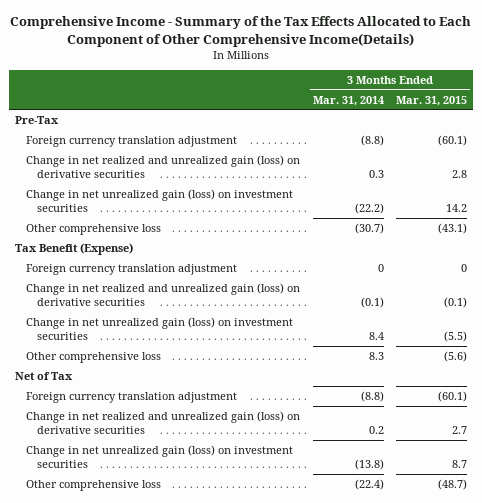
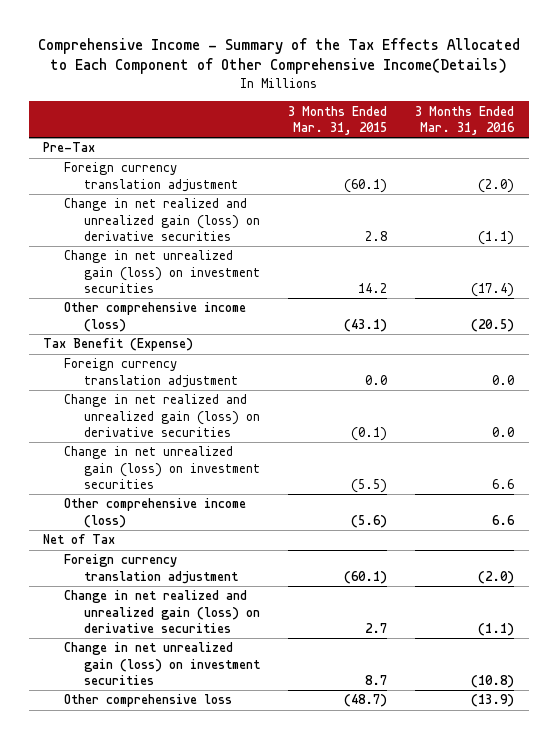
[312,95,384,106] Mar. 31, 2014 -> none
none -> [415,105,516,136] 3 Months Ended Mar. 31, 2016
[26,223,162,235] Other comprehensive loss -> [63,302,246,332] Other comprehensive income (loss)
[461,263,468,272] 0 -> [365,374,388,385] 0.0
[26,351,162,363] Other comprehensive loss -> [63,498,246,528] Other comprehensive income (loss)

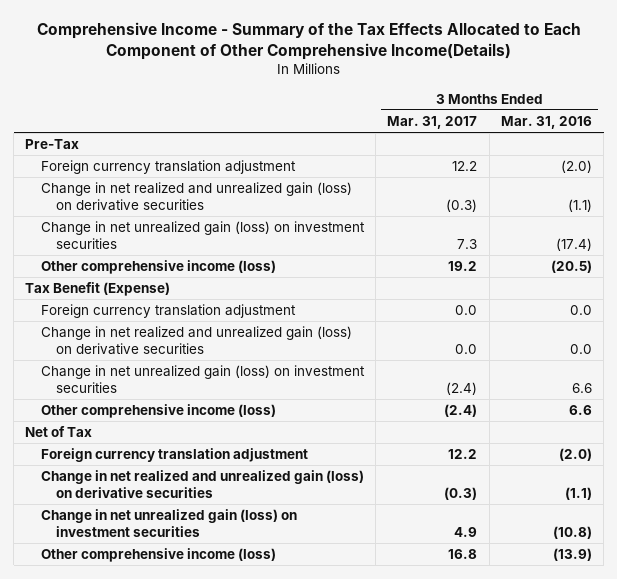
[288,105,388,136] 3 Months Ended Mar. 31, 2015 -> none
none -> [387,116,478,130] Mar. 31, 2017
[63,694,232,708] Other comprehensive loss -> [40,548,276,563] Other comprehensive income (loss)

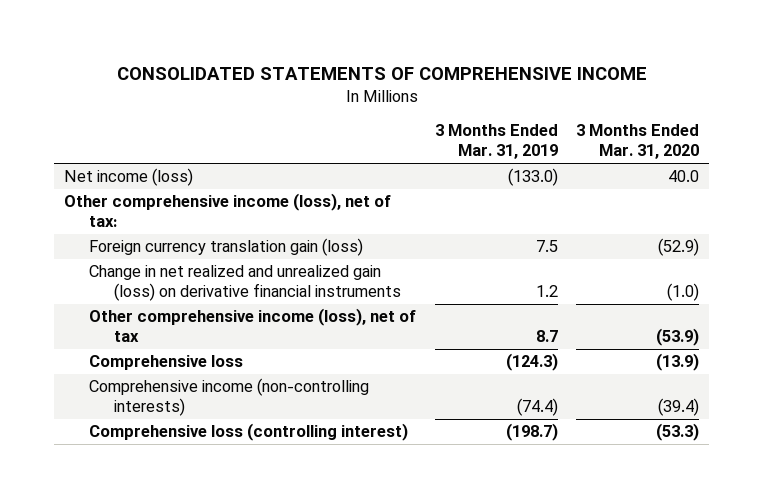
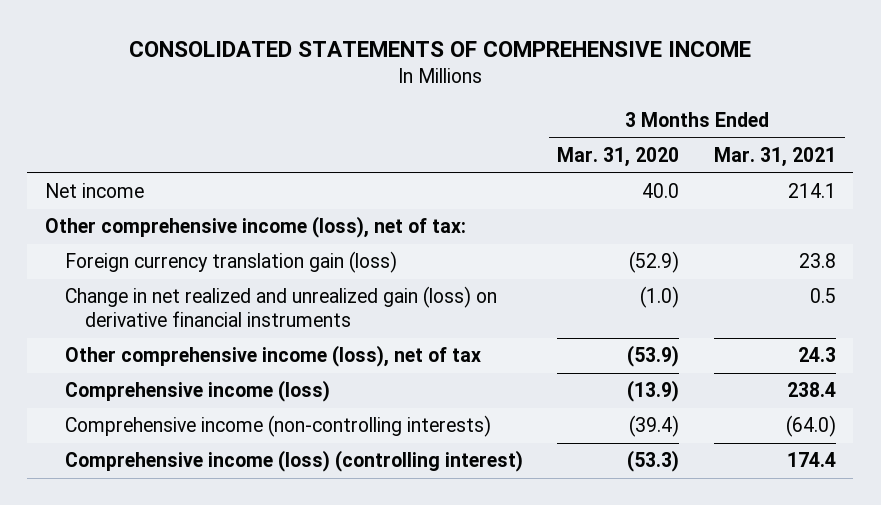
[434,124,558,160] 3 Months Ended Mar. 31, 2019 -> none
none -> [714,147,837,168] Mar. 31, 2021
[63,168,193,187] Net income (loss) -> [44,183,144,199] Net income
[88,355,243,371] Comprehensive loss -> [64,380,330,403] Comprehensive income (loss)
[88,423,408,442] Comprehensive loss (controlling interest) -> [64,450,523,473] Comprehensive income (loss) (controlling interest)

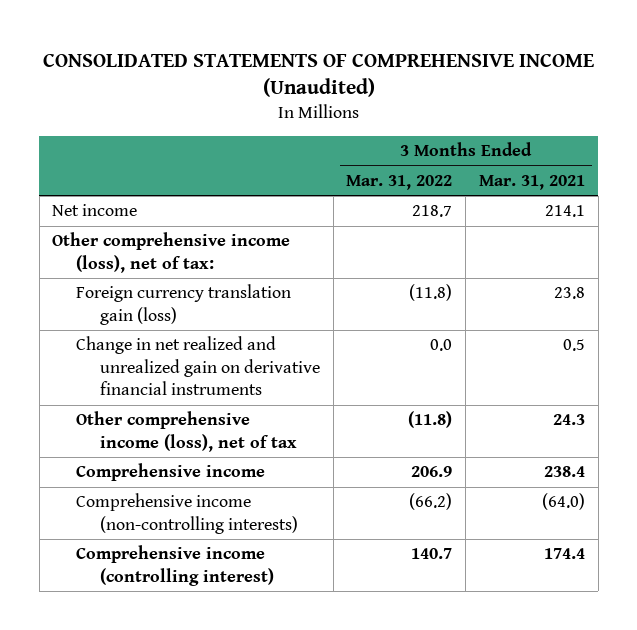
[129,41,752,58] CONSOLIDATED STATEMENTS OF COMPREHENSIVE INCOME -> [42,53,594,98] CONSOLIDATED STATEMENTS OF COMPREHENSIVE INCOME (Unaudited)
[557,147,680,168] Mar. 31, 2020 -> none
none -> [346,174,453,190] Mar. 31, 2022
[64,286,497,328] Change in net realized and unrealized gain (loss) on derivative financial instruments -> [76,336,320,396] Change in net realized and unrealized gain on derivative financial instruments
[64,380,330,403] Comprehensive income (loss) -> [76,463,266,482] Comprehensive income
[64,450,523,473] Comprehensive income (loss) (controlling interest) -> [76,545,274,586] Comprehensive income (controlling interest)

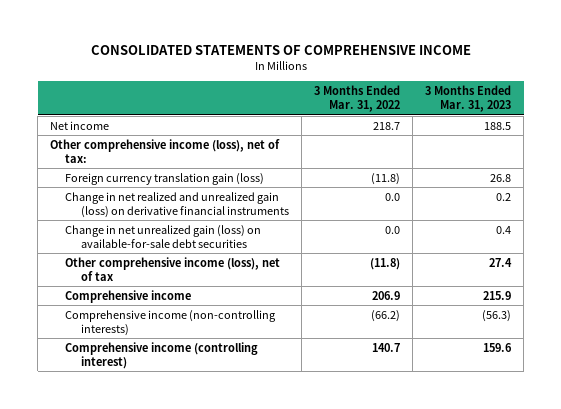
[42,53,594,98] CONSOLIDATED STATEMENTS OF COMPREHENSIVE INCOME (Unaudited) -> [90,44,471,55] CONSOLIDATED STATEMENTS OF COMPREHENSIVE INCOME
[478,174,585,190] Mar. 31, 2021 -> none
none -> [424,84,511,113] 3 Months Ended Mar. 31, 2023
[76,336,320,396] Change in net realized and unrealized gain on derivative financial instruments -> [65,191,289,218] Change in net realized and unrealized gain (loss) on derivative financial instruments
none -> [65,224,262,248] Change in net unrealized gain (loss) on available-for-sale debt securities

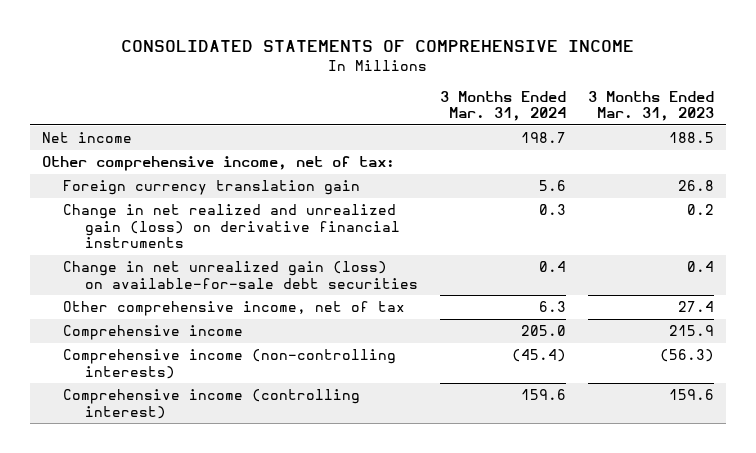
[313,84,400,113] 3 Months Ended Mar. 31, 2022 -> none
none -> [439,90,566,121] 3 Months Ended Mar. 31, 2024
[50,138,281,163] Other comprehensive income (loss), net of tax: -> [41,156,395,172] Other comprehensive income, net of tax:
[65,172,265,185] Foreign currency translation gain (loss) -> [63,180,361,196] Foreign currency translation gain
[65,256,281,281] Other comprehensive income (loss), net of tax -> [63,301,406,317] Other comprehensive income, net of tax

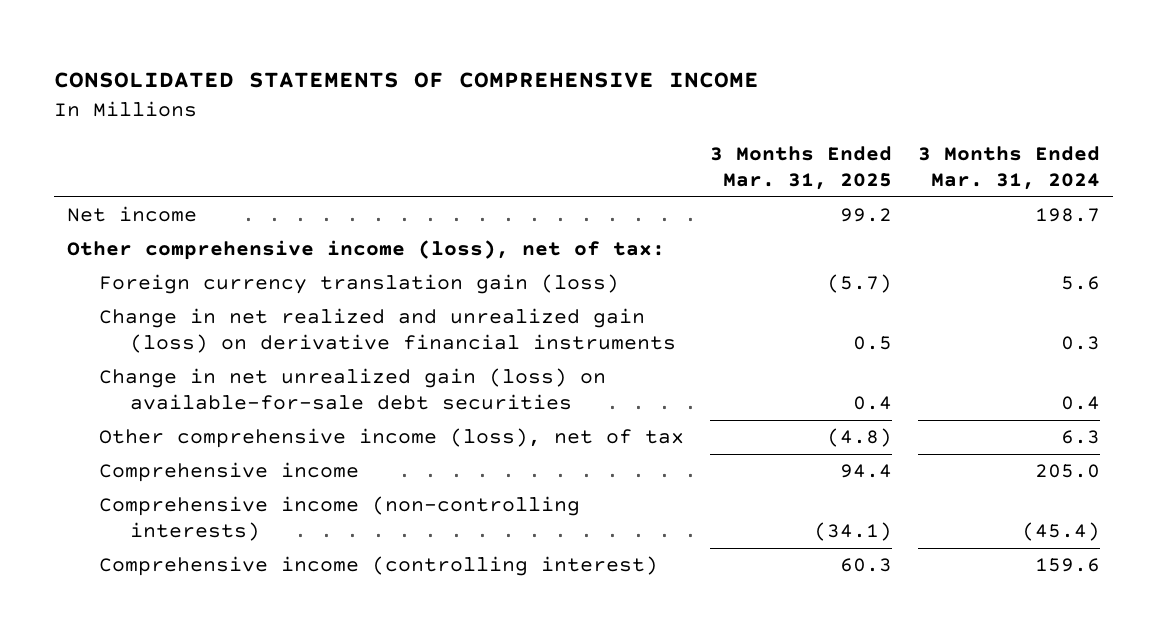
[588,90,715,121] 3 Months Ended Mar. 31, 2023 -> none
none -> [709,146,892,191] 3 Months Ended Mar. 31, 2025
[41,156,395,172] Other comprehensive income, net of tax: -> [67,240,666,261] Other comprehensive income (loss), net of tax:
[63,180,361,196] Foreign currency translation gain -> [98,274,619,295] Foreign currency translation gain (loss)
[63,301,406,317] Other comprehensive income, net of tax -> [98,428,684,449] Other comprehensive income (loss), net of tax

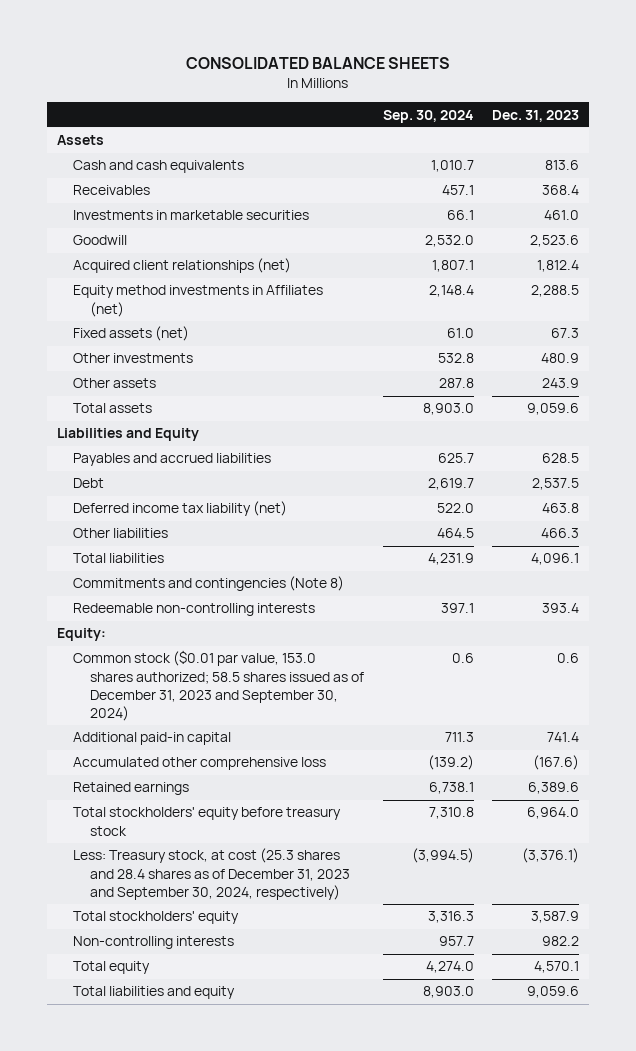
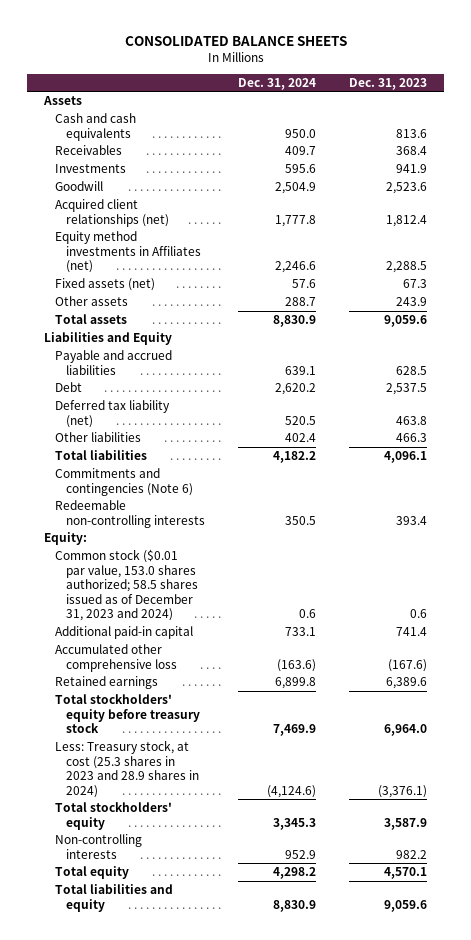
[382,109,474,123] Sep. 30, 2024 -> none
none -> [237,77,316,90] Dec. 31, 2024
[73,210,310,221] Investments in marketable securities -> none
none -> [54,164,126,174] Investments
[73,353,194,364] Other investments -> none
[73,453,272,467] Payables and accrued liabilities -> [54,350,172,375] Payable and accrued liabilities
[73,501,288,517] Deferred income tax liability (net) -> [54,400,170,428] Deferred tax liability (net)
[73,576,345,592] Commitments and contingencies (Note 8) -> [54,468,193,496] Commitments and contingencies (Note 6)
[73,650,364,722] Common stock ($0.01 par value, 153.0 shares authorized; 58.5 shares issued as of December 31, 2023 and September 30, 2024) -> [54,549,198,622] Common stock ($0.01 par value, 153.0 shares authorized; 58.5 shares issued as of December 31, 2023 and 2024)
[73,848,350,900] Less: Treasury stock, at cost (25.3 shares and 28.4 shares as of December 31, 2023 and September 30, 2024, respectively) -> [54,740,199,798] Less: Treasury stock, at cost (25.3 shares in 2023 and 28.9 shares in 2024)

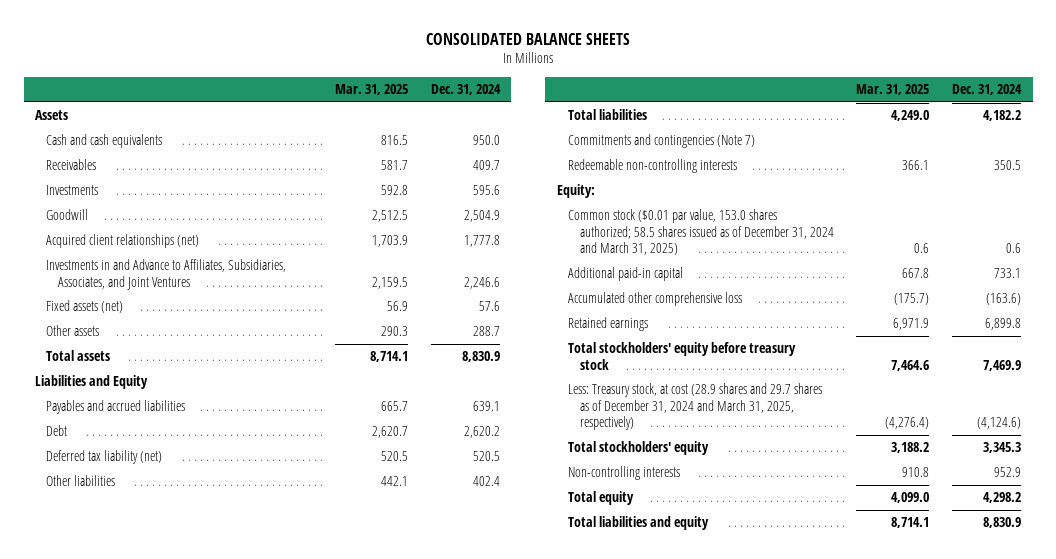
[349,77,428,90] Dec. 31, 2023 -> none
none -> [334,84,408,96] Mar. 31, 2025
[54,231,201,274] Equity method investments in Affiliates (net) -> [46,259,287,290] Investments in and Advance to Affiliates, Subsidiaries, Associates, and Joint Ventures
[54,350,172,375] Payable and accrued liabilities -> [46,400,186,415] Payables and accrued liabilities
[54,468,193,496] Commitments and contingencies (Note 6) -> [568,134,756,149] Commitments and contingencies (Note 7)
[54,549,198,622] Common stock ($0.01 par value, 153.0 shares authorized; 58.5 shares issued as of December 31, 2023 and 2024) -> [568,209,834,256] Common stock ($0.01 par value, 153.0 shares authorized; 58.5 shares issued as of December 31, 2024 and March 31, 2025)
[54,740,199,798] Less: Treasury stock, at cost (25.3 shares in 2023 and 28.9 shares in 2024) -> [568,383,823,431] Less: Treasury stock, at cost (28.9 shares and 29.7 shares as of December 31, 2024 and March 31, 2025, respectively)

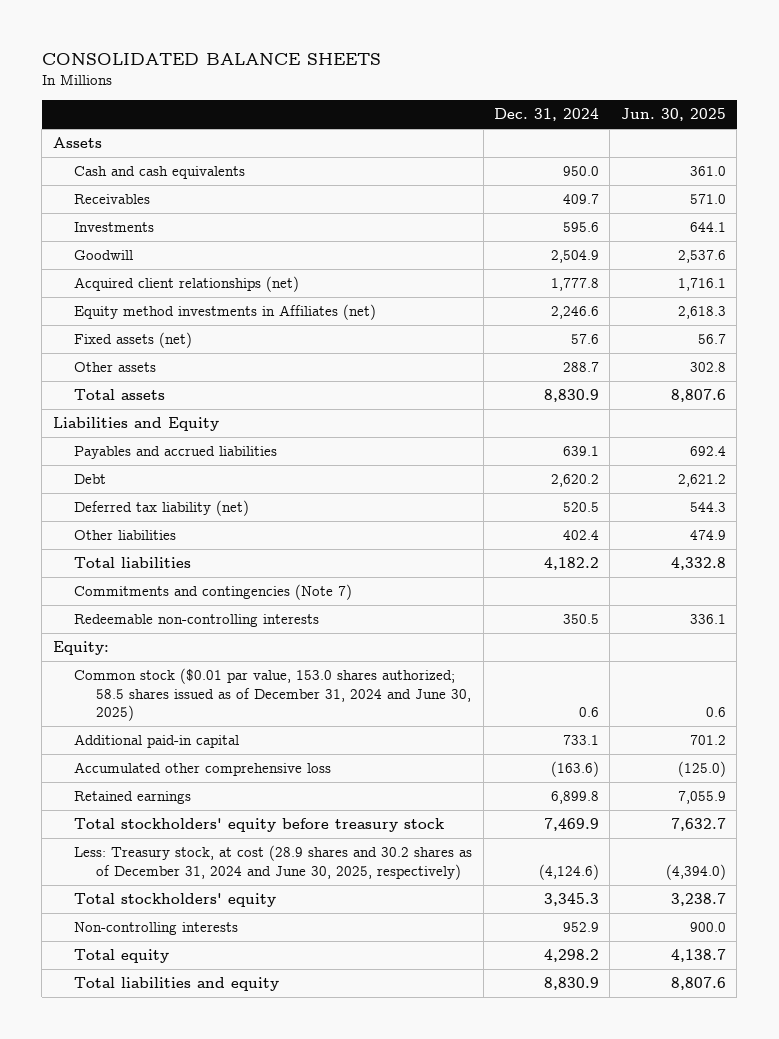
[334,84,408,96] Mar. 31, 2025 -> none
none -> [620,108,726,122] Jun. 30, 2025
[46,259,287,290] Investments in and Advance to Affiliates, Subsidiaries, Associates, and Joint Ventures -> [74,304,377,321] Equity method investments in Affiliates (net)
[568,209,834,256] Common stock ($0.01 par value, 153.0 shares authorized; 58.5 shares issued as of December 31, 2024 and March 31, 2025) -> [74,668,471,722] Common stock ($0.01 par value, 153.0 shares authorized; 58.5 shares issued as of December 31, 2024 and June 30, 2025)
[568,383,823,431] Less: Treasury stock, at cost (28.9 shares and 29.7 shares as of December 31, 2024 and March 31, 2025, respectively) -> [74,845,473,880] Less: Treasury stock, at cost (28.9 shares and 30.2 shares as of December 31, 2024 and June 30, 2025, respectively)

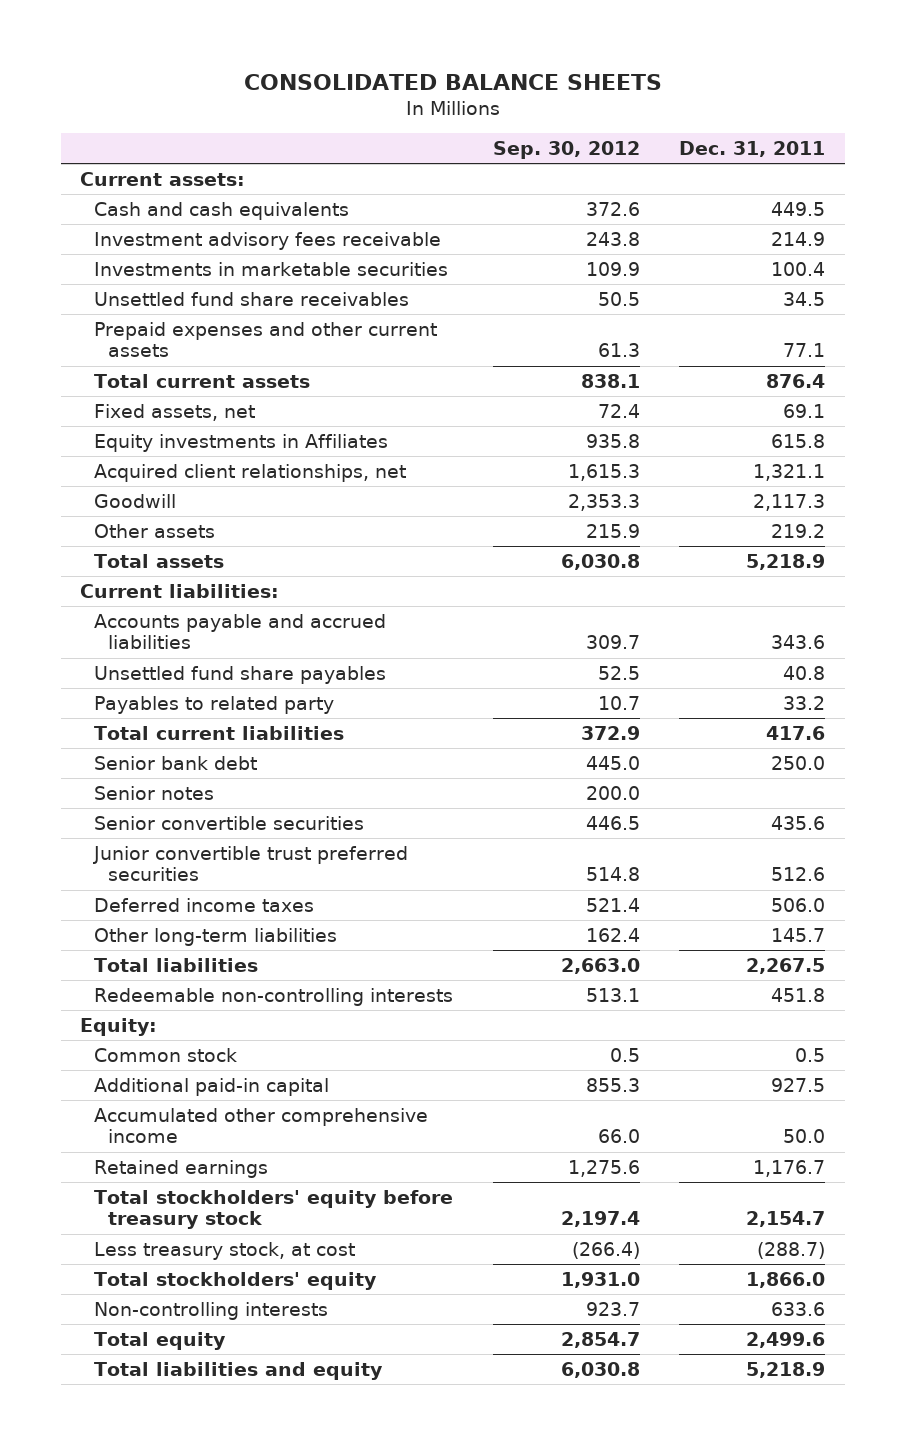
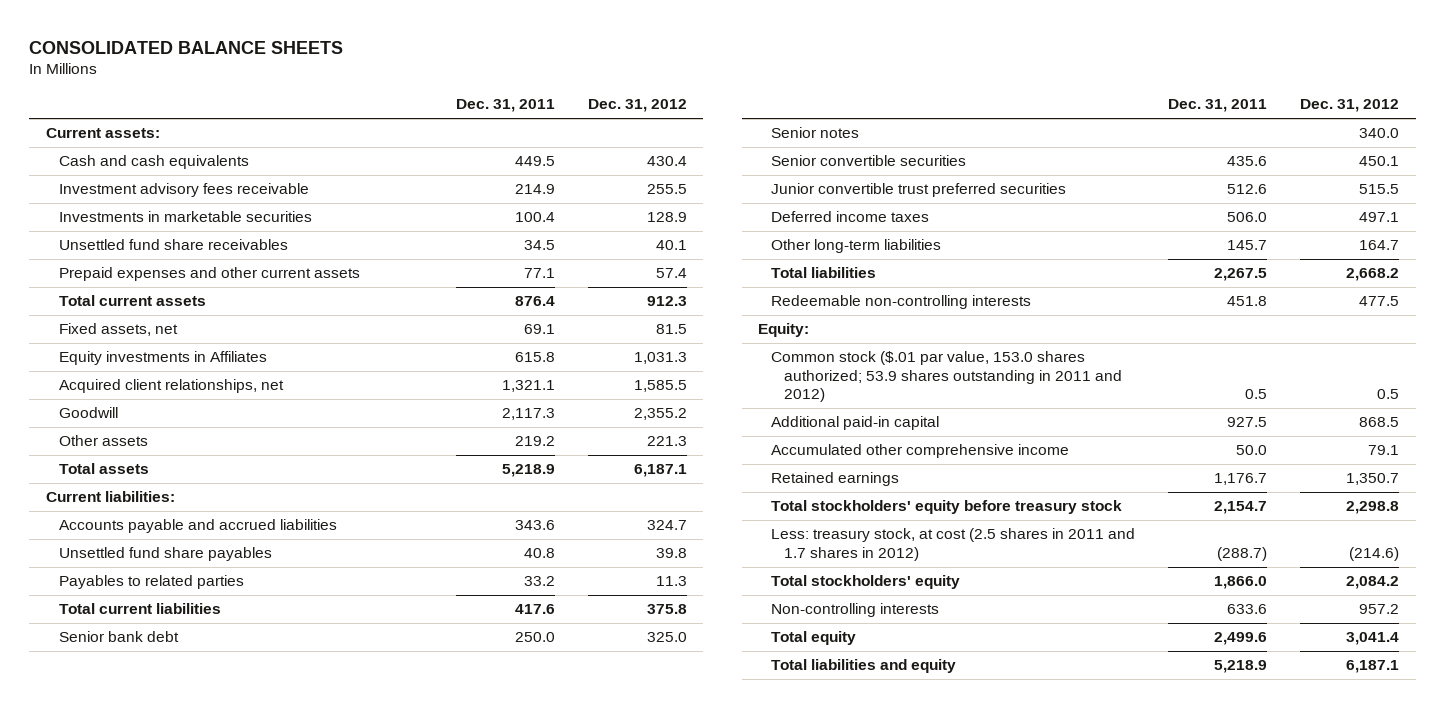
[492,141,640,160] Sep. 30, 2012 -> none
none -> [587,99,687,113] Dec. 31, 2012
[94,695,335,714] Payables to related party -> [58,575,244,590] Payables to related parties
[94,1047,238,1062] Common stock -> [771,351,1123,403] Common stock ($.01 par value, 153.0 shares authorized; 53.9 shares outstanding in 2011 and 2012)
[94,1241,356,1260] Less treasury stock, at cost -> [771,528,1136,561] Less: treasury stock, at cost (2.5 shares in 2011 and 1.7 shares in 2012)

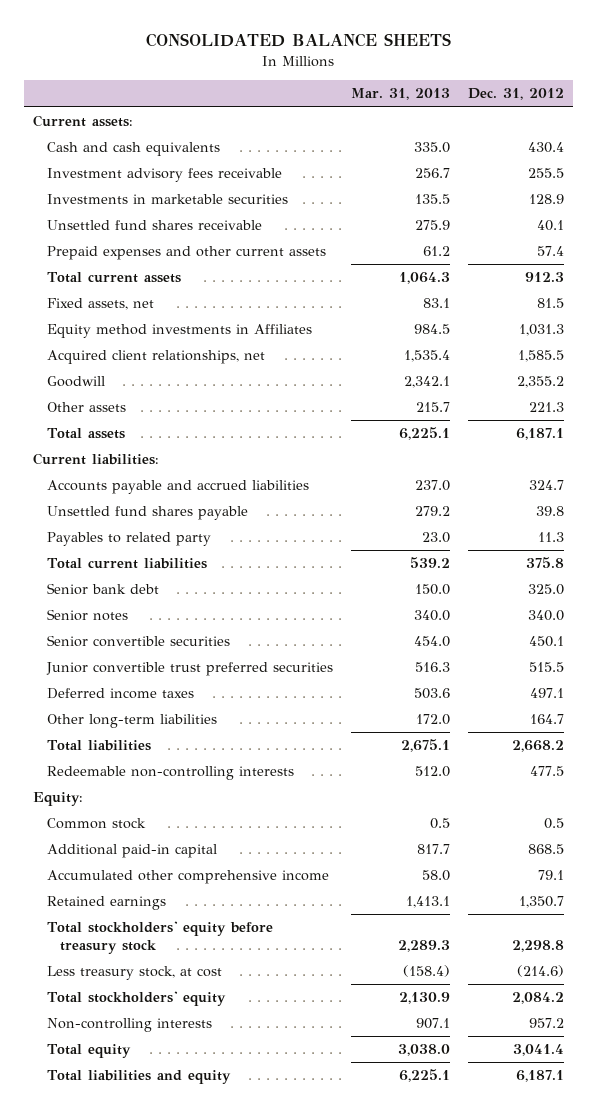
[455,99,555,113] Dec. 31, 2011 -> none
none -> [350,88,450,101] Mar. 31, 2013
[58,239,288,251] Unsettled fund share receivables -> [46,220,262,231] Unsettled fund shares receivable
[58,351,267,366] Equity investments in Affiliates -> [46,324,312,339] Equity method investments in Affiliates
[58,547,272,562] Unsettled fund share payables -> [46,506,248,521] Unsettled fund shares payable
[58,575,244,590] Payables to related parties -> [46,532,211,547] Payables to related party
[771,351,1123,403] Common stock ($.01 par value, 153.0 shares authorized; 53.9 shares outstanding in 2011 and 2012) -> [46,818,146,830] Common stock
[771,528,1136,561] Less: treasury stock, at cost (2.5 shares in 2011 and 1.7 shares in 2012) -> [46,966,222,981] Less treasury stock, at cost

